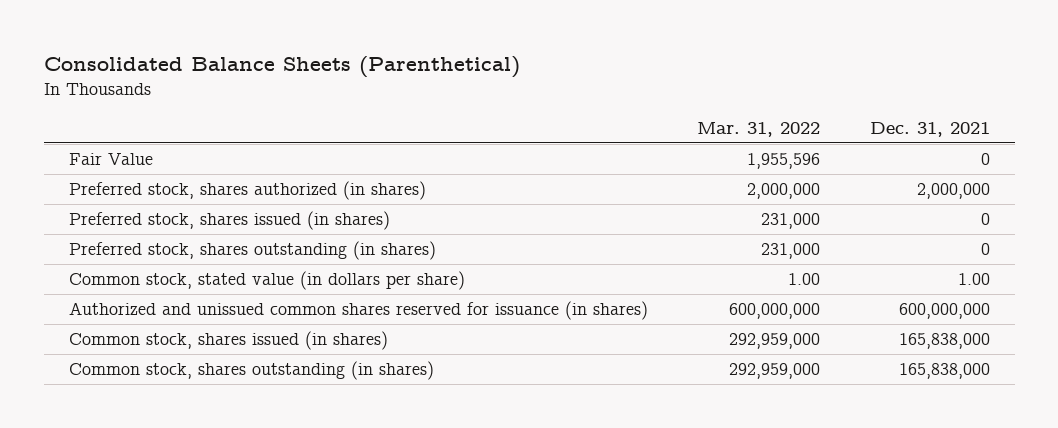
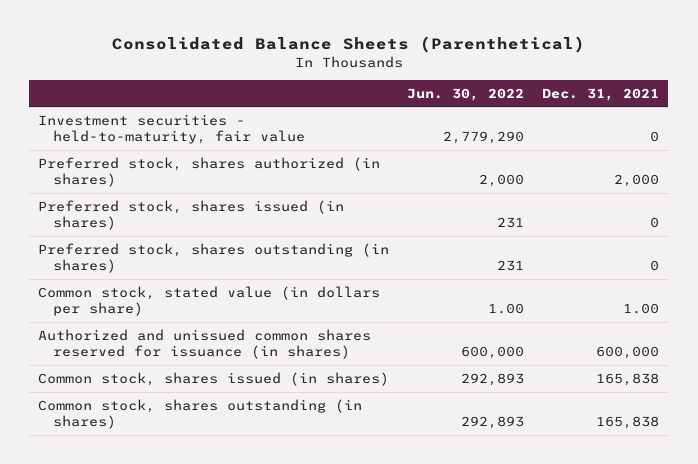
[697,122,821,138] Mar. 31, 2022 -> none
none -> [407,87,525,101] Jun. 30, 2022
[68,153,153,166] Fair Value -> [38,113,305,145] Investment securities - held-to-maturity, fair value
[916,183,990,200] 2,000,000 -> [614,174,660,188] 2,000
[898,303,990,320] 600,000,000 -> [596,346,660,360] 600,000
[898,333,990,350] 165,838,000 -> [596,372,660,386] 165,838
[898,363,990,380] 165,838,000 -> [596,416,660,430] 165,838

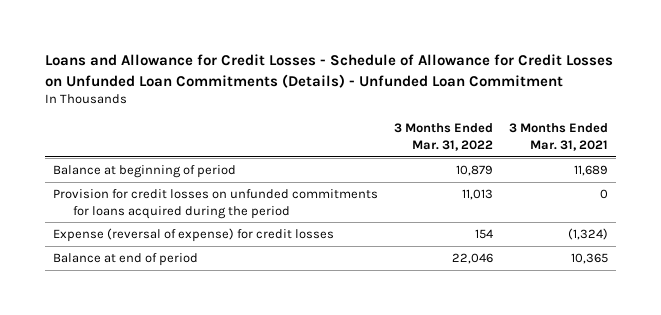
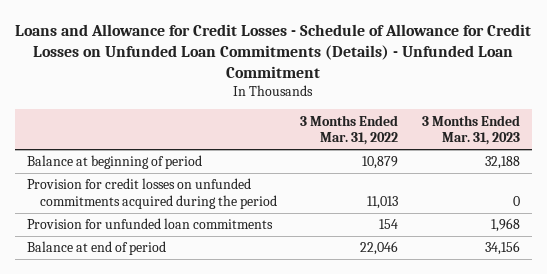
[508,123,608,152] 3 Months Ended Mar. 31, 2021 -> none
none -> [421,114,520,146] 3 Months Ended Mar. 31, 2023
[52,188,378,219] Provision for credit losses on unfunded commitments for loans acquired during the period -> [27,178,277,209] Provision for credit losses on unfunded commitments acquired during the period
[52,227,334,242] Expense (reversal of expense) for credit losses -> [27,218,274,230] Provision for unfunded loan commitments

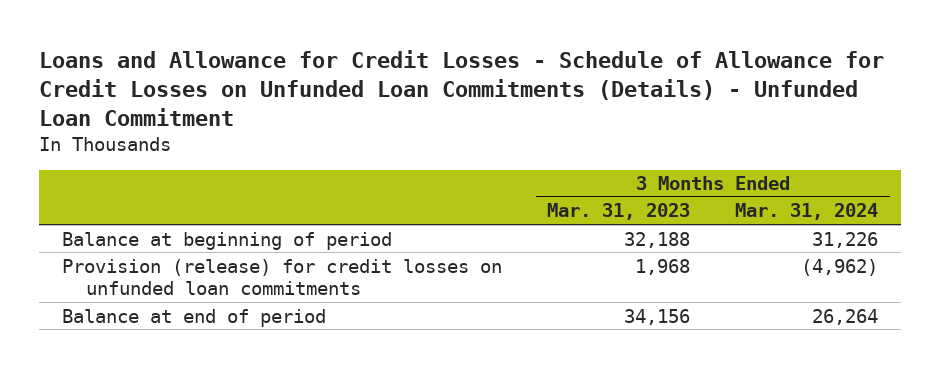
[300,114,399,146] 3 Months Ended Mar. 31, 2022 -> none
none -> [735,203,879,221] Mar. 31, 2024
[27,178,277,209] Provision for credit losses on unfunded commitments acquired during the period -> none
[27,218,274,230] Provision for unfunded loan commitments -> [61,258,502,296] Provision (release) for credit losses on unfunded loan commitments

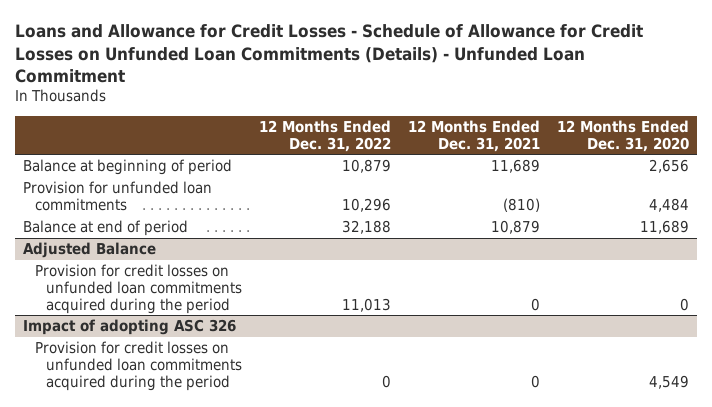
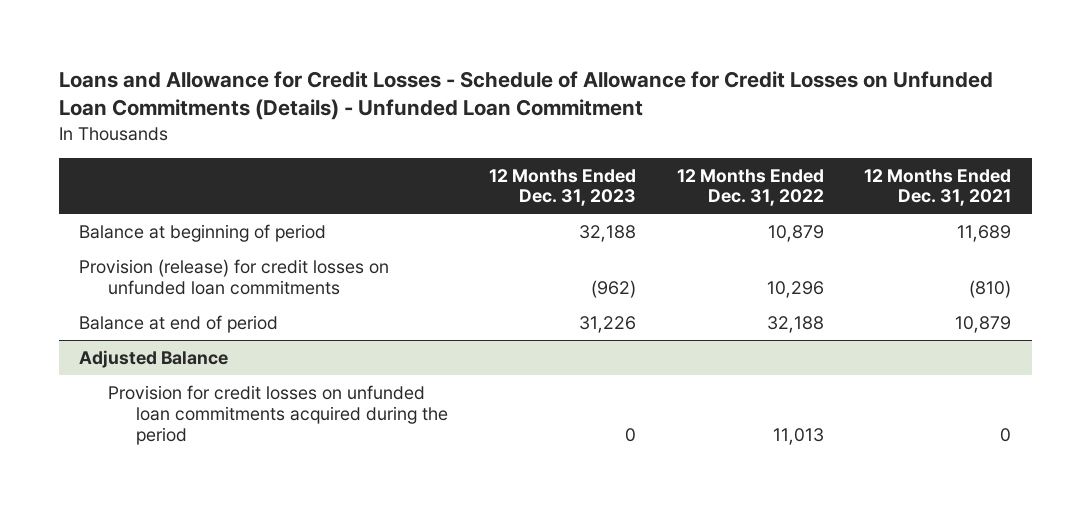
[556,120,689,152] 12 Months Ended Dec. 31, 2020 -> none
none -> [488,168,636,207] 12 Months Ended Dec. 31, 2023
[23,181,213,211] Provision for unfunded loan commitments -> [79,258,390,295] Provision (release) for credit losses on unfunded loan commitments
[23,319,237,336] Impact of adopting ASC 326 -> none
[34,341,242,391] Provision for credit losses on unfunded loan commitments acquired during the period -> none

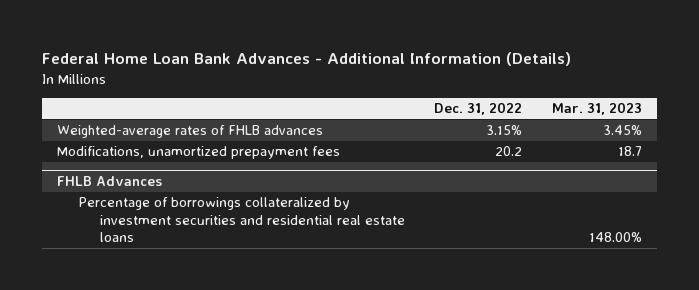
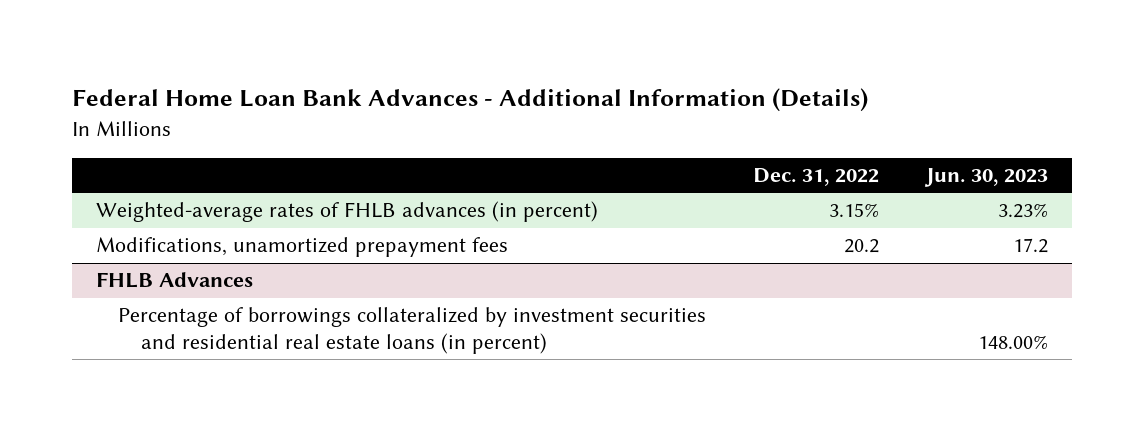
[551,102,642,116] Mar. 31, 2023 -> none
none -> [924,168,1049,188] Jun. 30, 2023
[56,125,323,139] Weighted-average rates of FHLB advances -> [95,201,598,223] Weighted-average rates of FHLB advances (in percent)
[78,197,405,243] Percentage of borrowings collateralized by investment securities and residential real estate loans -> [118,307,707,354] Percentage of borrowings collateralized by investment securities and residential real estate loans (in percent)

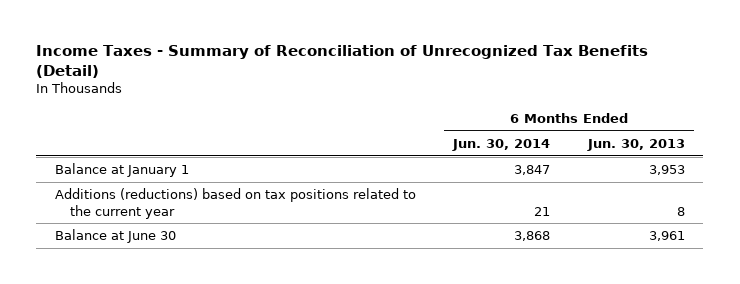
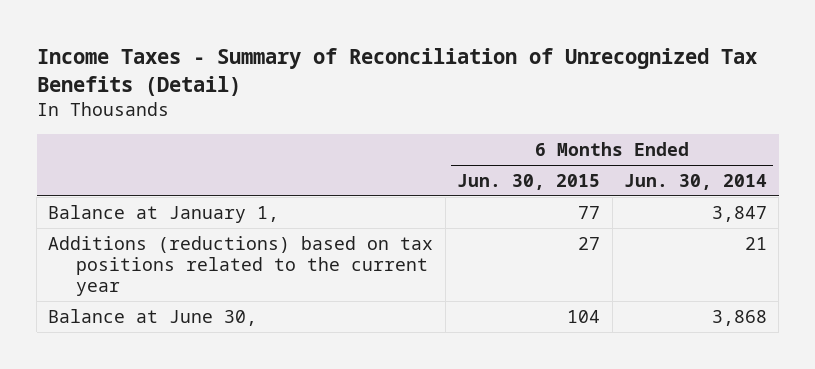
[586,138,685,151] Jun. 30, 2013 -> none
none -> [457,173,601,190] Jun. 30, 2015
[55,163,190,178] Balance at January 1 -> [48,204,280,223] Balance at January 1,
[55,229,177,244] Balance at June 30 -> [48,308,258,326] Balance at June 30,

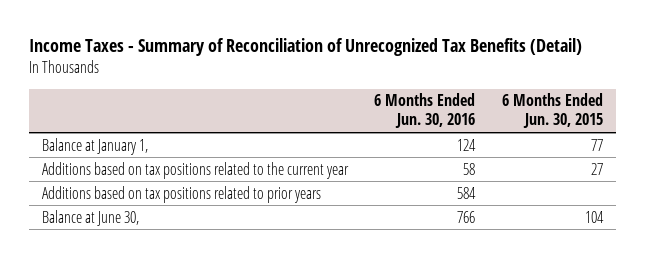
[623,173,767,190] Jun. 30, 2014 -> none
none -> [374,93,476,129] 6 Months Ended Jun. 30, 2016
[48,235,434,296] Additions (reductions) based on tax positions related to the current year -> [41,161,349,179] Additions based on tax positions related to the current year
none -> [41,185,321,203] Additions based on tax positions related to prior years

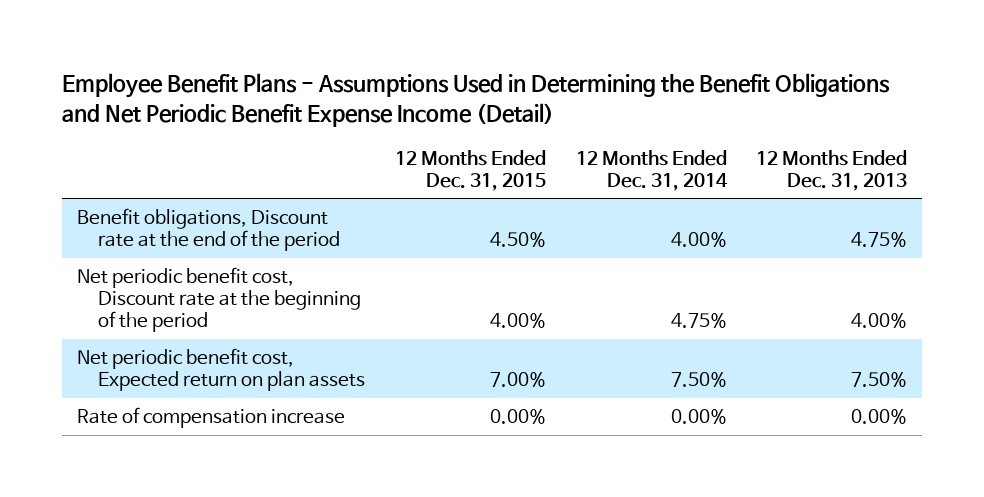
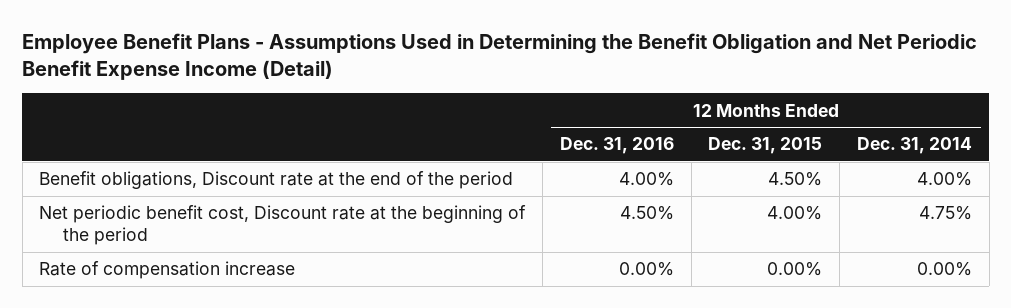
[62,73,891,127] Employee Benefit Plans - Assumptions Used in Determining the Benefit Obligations and Net Periodic Benefit Expense Income (Detail) -> [22,33,978,81] Employee Benefit Plans - Assumptions Used in Determining the Benefit Obligation and Net Periodic Benefit Expense Income (Detail)
[756,149,908,191] 12 Months Ended Dec. 31, 2013 -> none
none -> [559,137,674,155] Dec. 31, 2016
[76,348,366,392] Net periodic benefit cost, Expected return on plan assets -> none

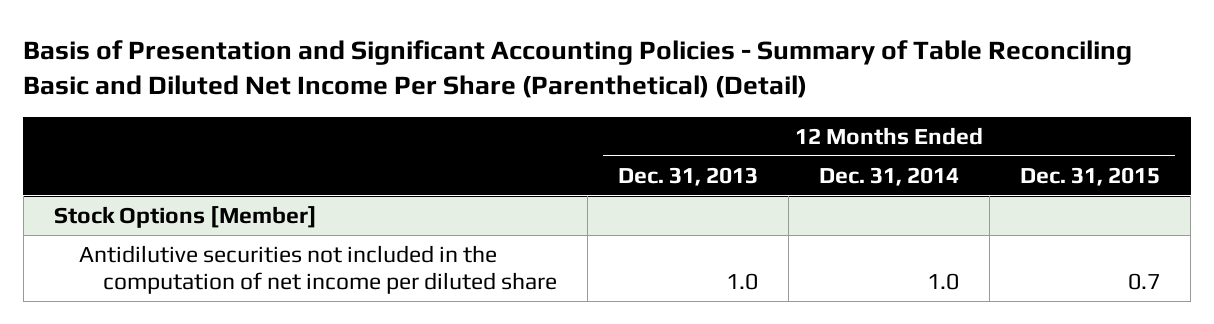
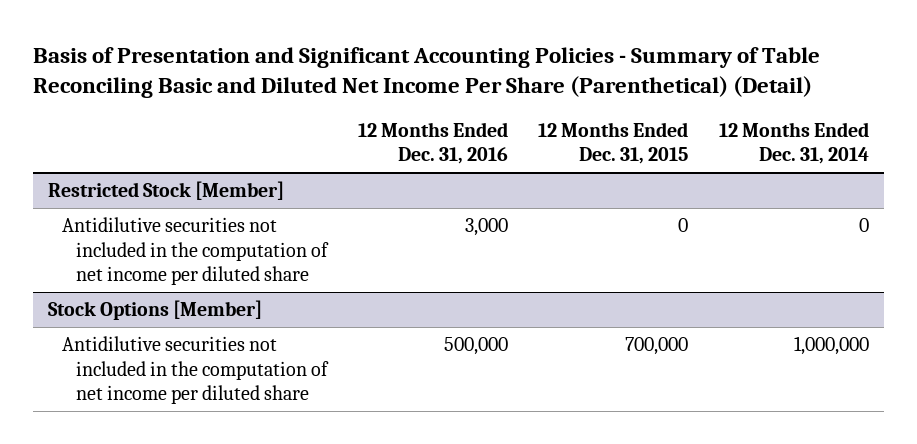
[618,166,759,186] Dec. 31, 2013 -> none
none -> [357,121,508,165] 12 Months Ended Dec. 31, 2016
none -> [48,181,285,201] Restricted Stock [Member]
none -> [62,217,330,286] Antidilutive securities not included in the computation of net income per diluted share
[927,273,960,291] 1.0 -> [793,336,869,356] 1,000,000
[1128,273,1161,291] 0.7 -> [625,337,689,356] 700,000

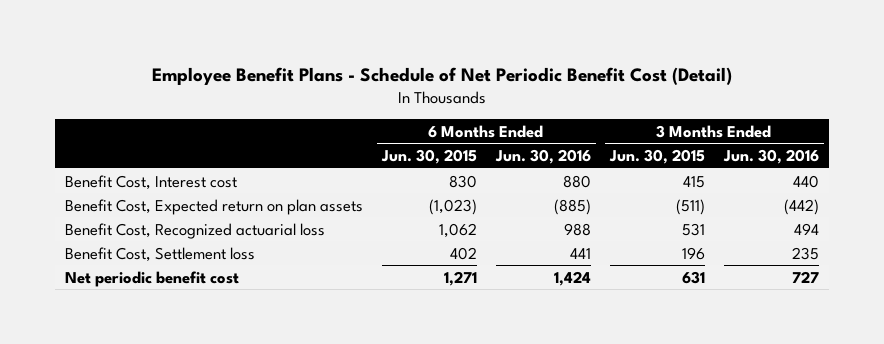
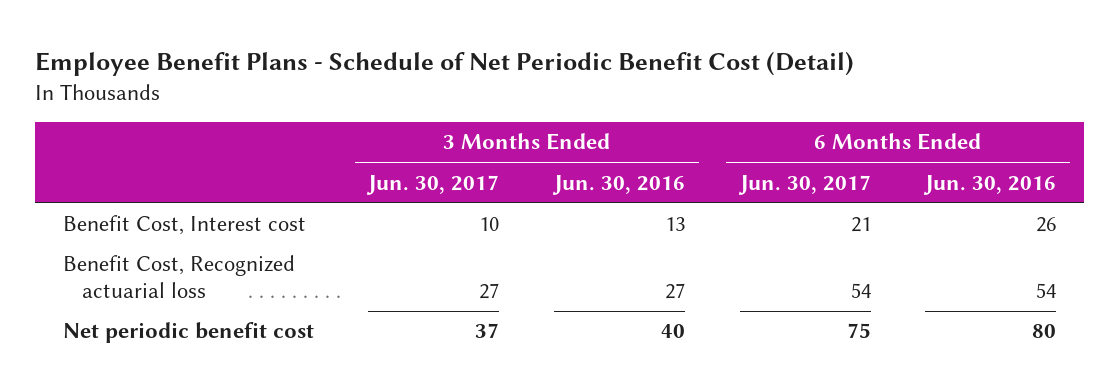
[380,149,477,165] Jun. 30, 2015 -> none
[608,149,705,165] Jun. 30, 2015 -> none
none -> [366,174,500,195] Jun. 30, 2017
none -> [737,174,871,195] Jun. 30, 2017
[64,198,363,215] Benefit Cost, Expected return on plan assets -> none
[64,246,255,262] Benefit Cost, Settlement loss -> none
[562,174,591,188] 880 -> [1036,217,1057,233] 26
[793,174,820,188] 440 -> [664,217,685,232] 13
[563,222,591,236] 988 -> [1036,283,1057,299] 54
[794,222,820,235] 494 -> [664,283,685,300] 27
[553,270,591,286] 1,424 -> [1032,324,1057,339] 80
[792,270,820,283] 727 -> [660,324,685,339] 40

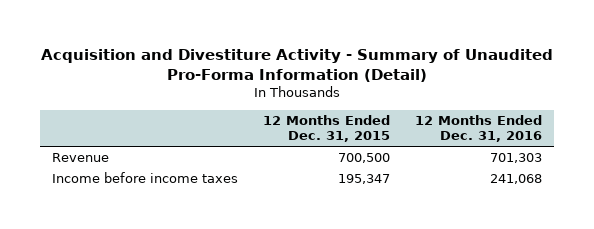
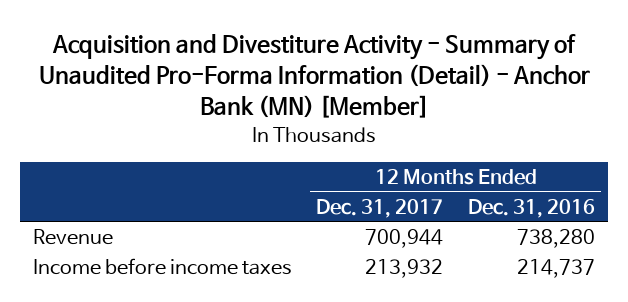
[40,48,553,82] Acquisition and Divestiture Activity - Summary of Unaudited Pro-Forma Information (Detail) -> [38,33,590,119] Acquisition and Divestiture Activity - Summary of Unaudited Pro-Forma Information (Detail) - Anchor Bank (MN) [Member]
[262,114,390,143] 12 Months Ended Dec. 31, 2015 -> none
none -> [316,198,444,218] Dec. 31, 2017
[489,153,542,164] 701,303 -> [517,229,596,249] 738,280
[489,174,542,185] 241,068 -> [517,259,596,279] 214,737

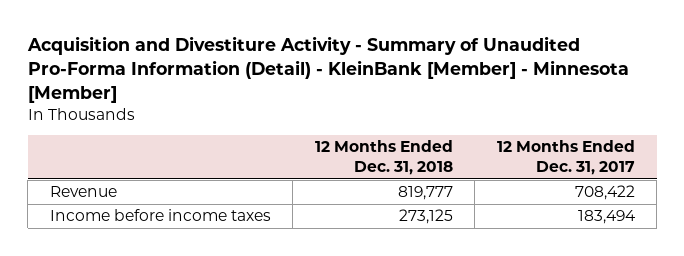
[38,33,590,119] Acquisition and Divestiture Activity - Summary of Unaudited Pro-Forma Information (Detail) - Anchor Bank (MN) [Member] -> [26,36,629,103] Acquisition and Divestiture Activity - Summary of Unaudited Pro-Forma Information (Detail) - KleinBank [Member] - Minnesota [Member]
[468,198,596,218] Dec. 31, 2016 -> none
none -> [314,140,453,175] 12 Months Ended Dec. 31, 2018
[365,229,444,249] 700,944 -> [574,185,635,201] 708,422
[365,259,444,279] 213,932 -> [577,210,636,225] 183,494

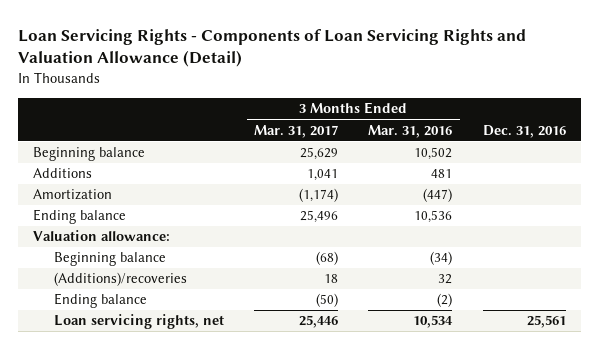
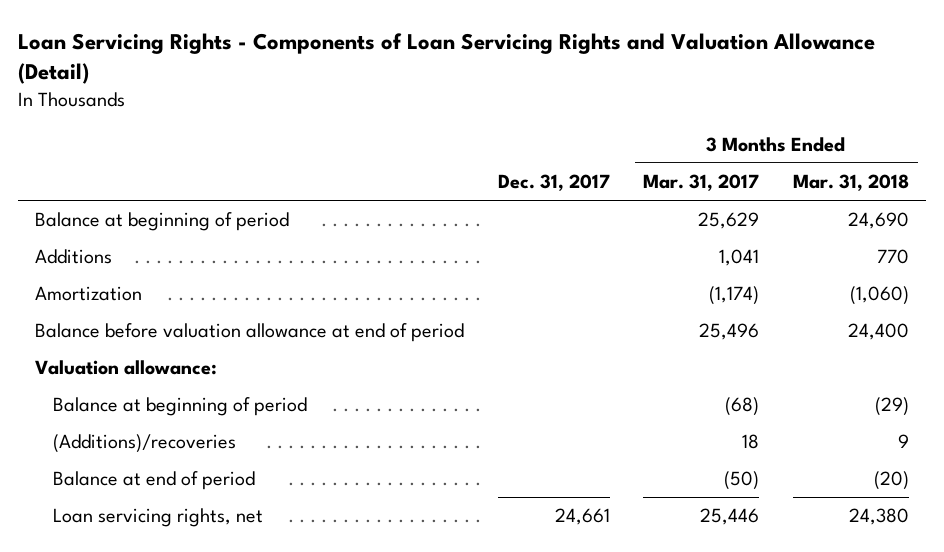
[368,124,453,138] Mar. 31, 2016 -> none
[482,124,566,138] Dec. 31, 2016 -> none
none -> [497,174,610,192] Dec. 31, 2017
none -> [793,174,910,192] Mar. 31, 2018
[33,147,146,162] Beginning balance -> [34,212,289,232] Balance at beginning of period
[33,209,127,225] Ending balance -> [34,323,464,343] Balance before valuation allowance at end of period
[54,252,167,267] Beginning balance -> [52,397,307,417] Balance at beginning of period
[54,293,148,309] Ending balance -> [52,471,255,491] Balance at end of period

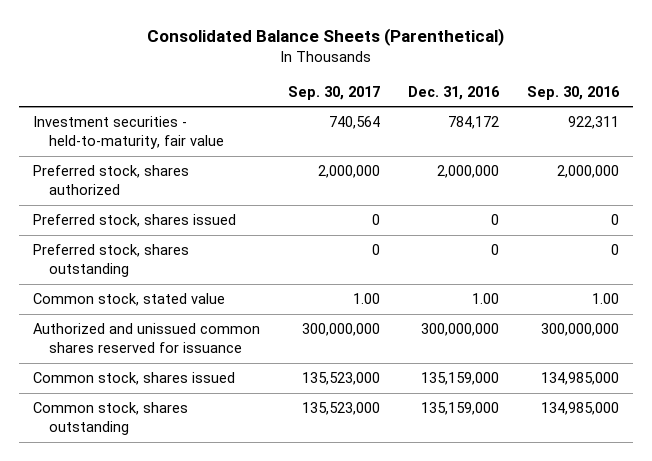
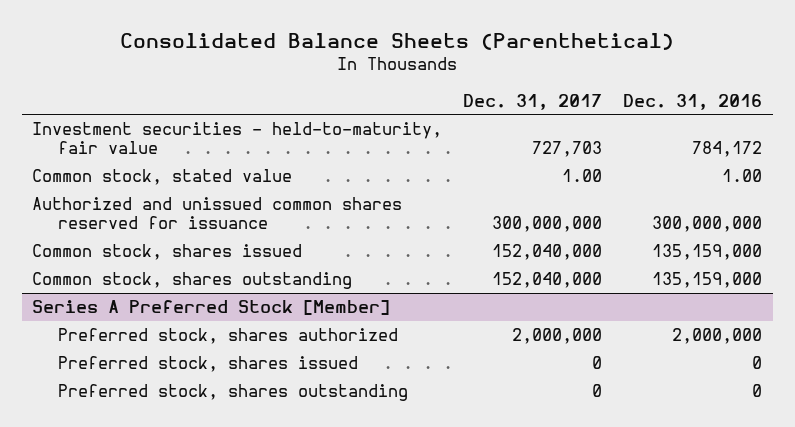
[287,85,380,100] Sep. 30, 2017 -> none
[526,85,620,100] Sep. 30, 2016 -> none
none -> [463,93,603,110] Dec. 31, 2017
[32,165,189,195] Preferred stock, shares authorized -> none
[32,214,236,228] Preferred stock, shares issued -> none
[32,244,189,277] Preferred stock, shares outstanding -> none
none -> [32,300,391,316] Series A Preferred Stock [Member]
none -> [58,328,399,345] Preferred stock, shares authorized
none -> [58,356,359,373] Preferred stock, shares issued
none -> [58,384,409,402] Preferred stock, shares outstanding

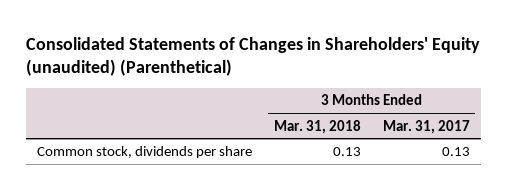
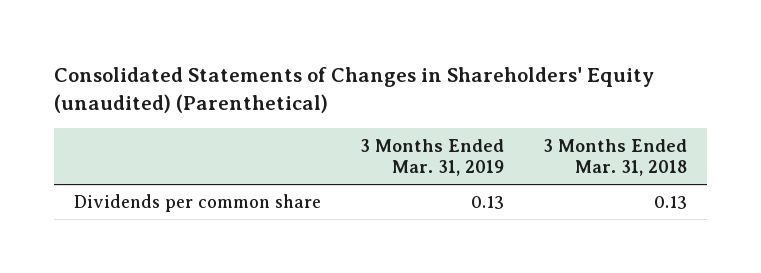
[382,119,470,134] Mar. 31, 2017 -> none
none -> [360,138,505,177] 3 Months Ended Mar. 31, 2019
[37,146,253,159] Common stock, dividends per share -> [73,194,321,213] Dividends per common share

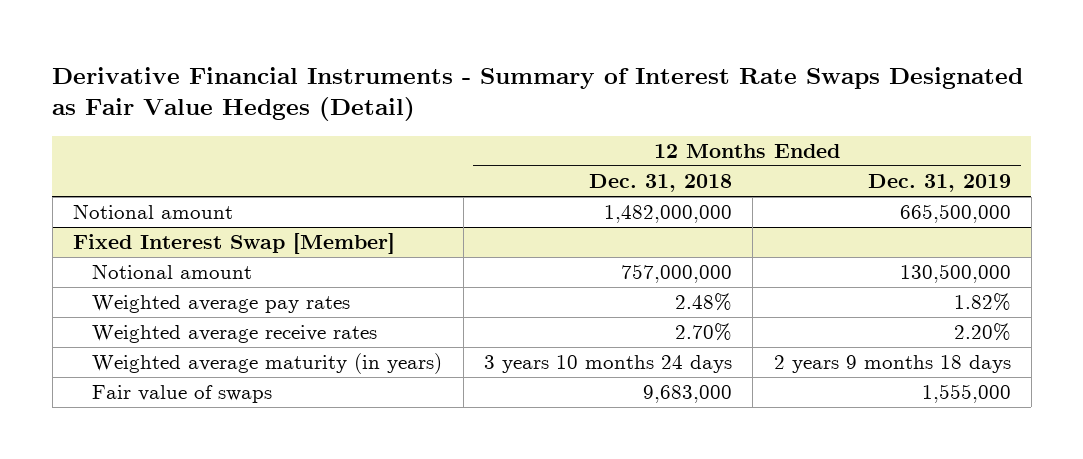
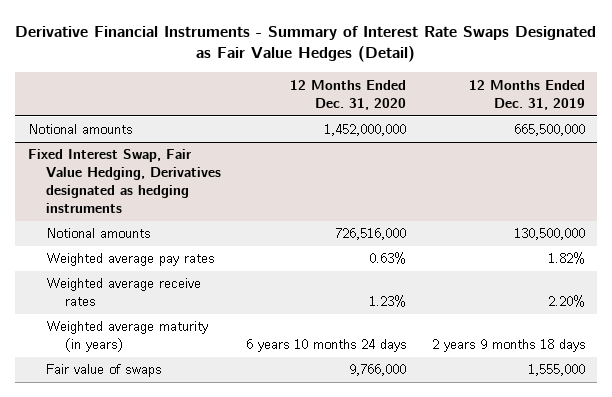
[588,174,732,193] Dec. 31, 2018 -> none
none -> [290,79,407,110] 12 Months Ended Dec. 31, 2020
[72,233,395,255] Fixed Interest Swap [Member] -> none
[72,204,233,220] Notional amount -> [27,124,132,135] Notional amounts
none -> [27,149,222,214] Fixed Interest Swap, Fair Value Hedging, Derivatives designated as hedging instruments
[92,264,253,280] Notional amount -> [46,228,151,239] Notional amounts

